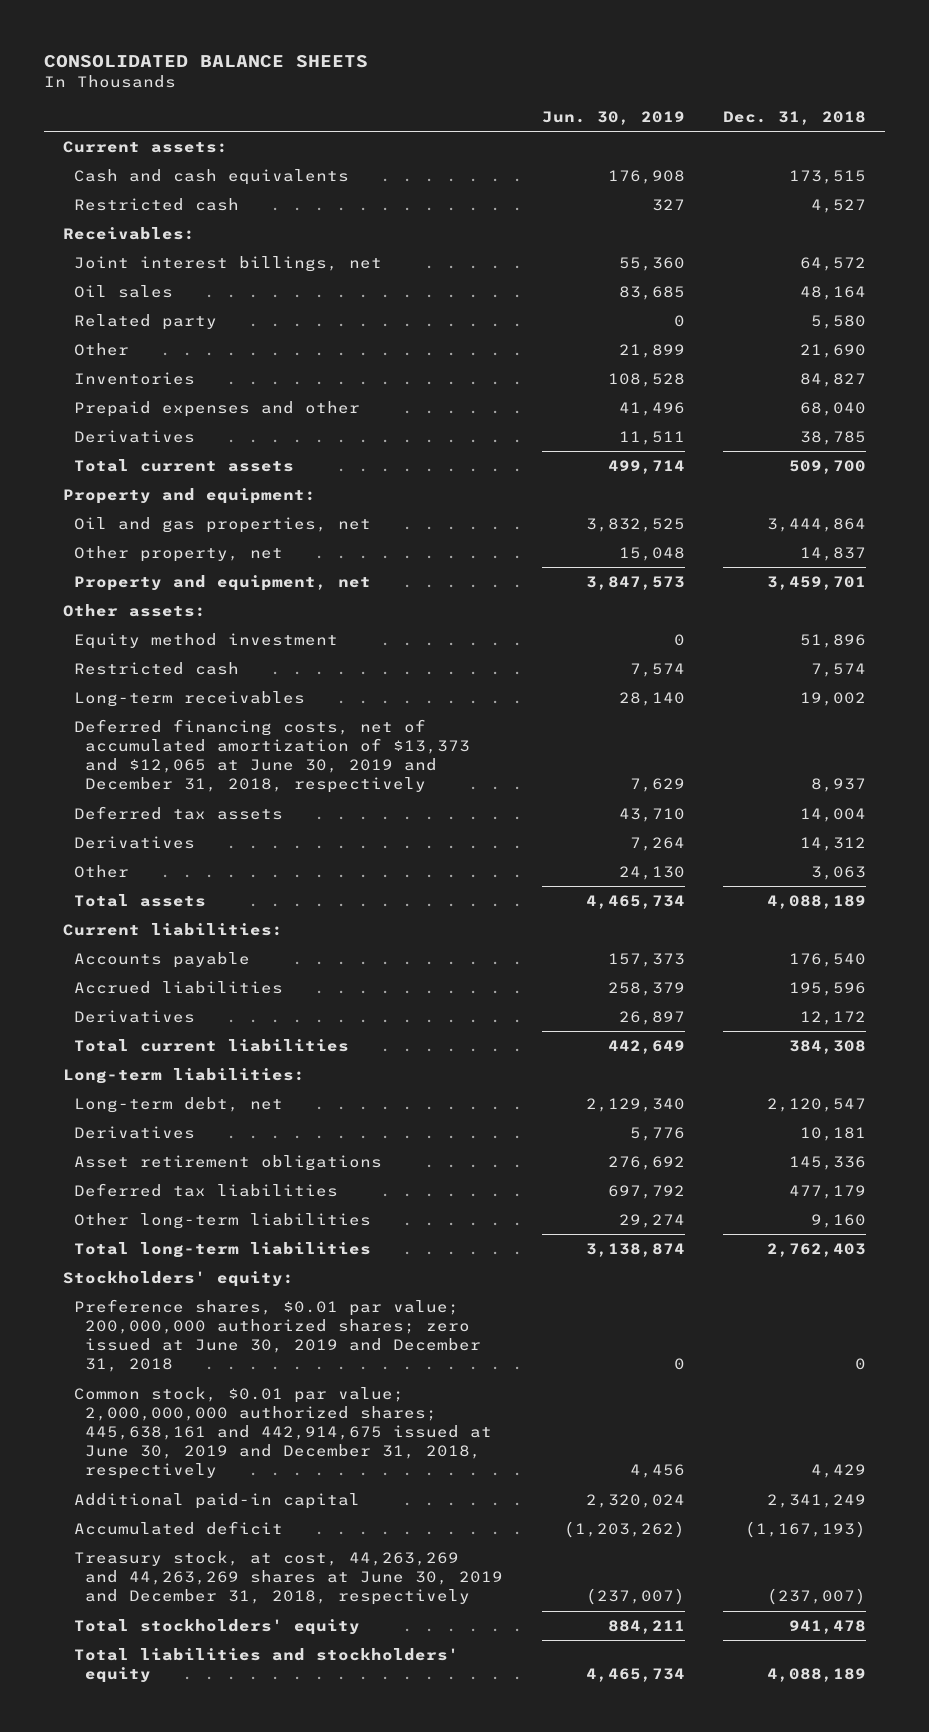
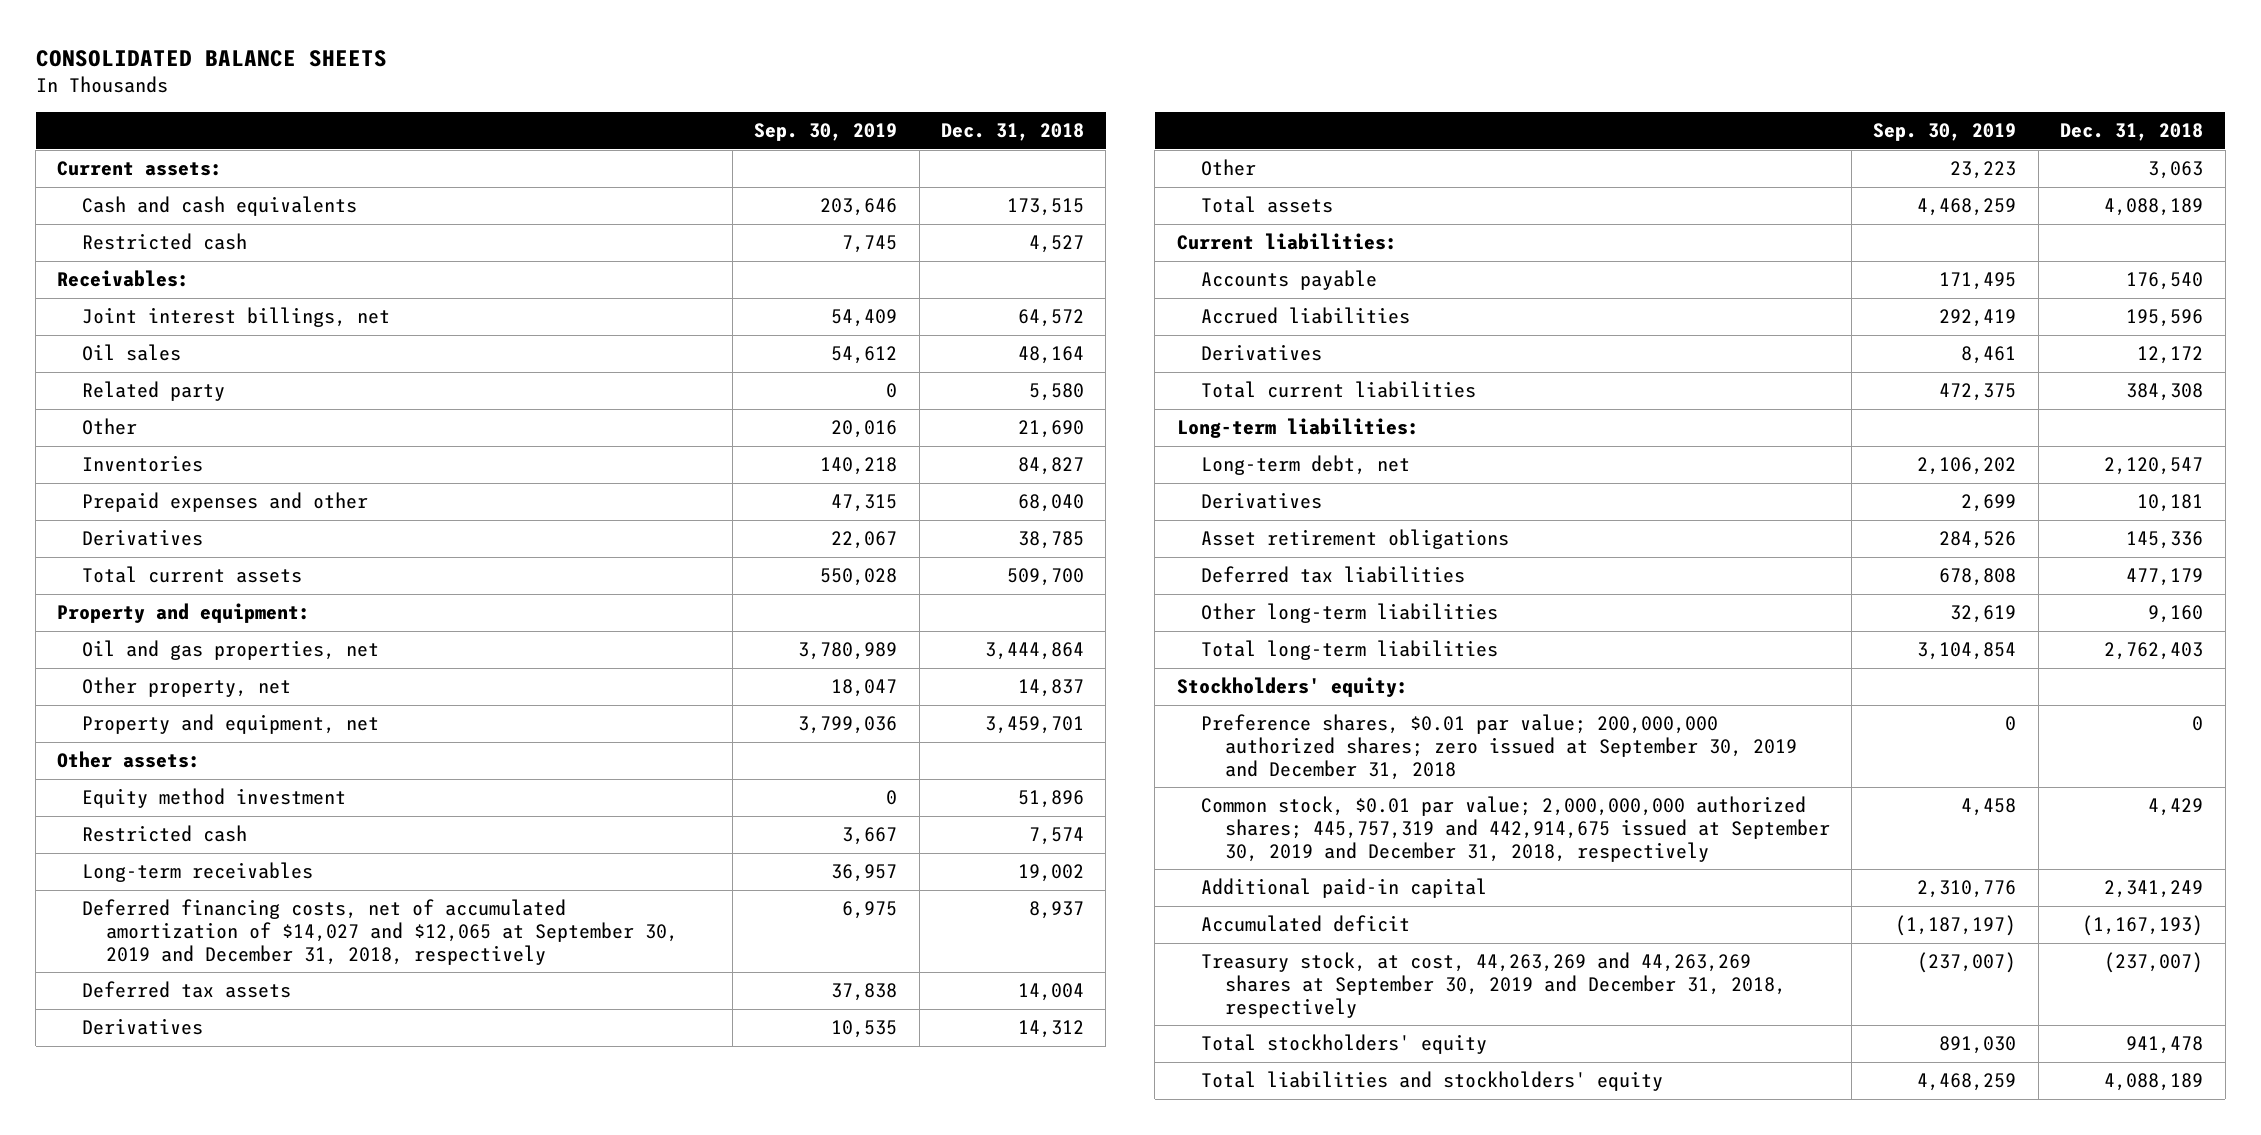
[541,110,685,125] Jun. 30, 2019 -> none
none -> [754,123,898,142] Sep. 30, 2019
[74,718,471,794] Deferred financing costs, net of accumulated amortization of $13,373 and $12,065 at June 30, 2019 and December 31, 2018, respectively -> [81,899,678,965] Deferred financing costs, net of accumulated amortization of $14,027 and $12,065 at September 30, 2019 and December 31, 2018, respectively
[74,1298,482,1373] Preference shares, $0.01 par value; 200,000,000 authorized shares; zero issued at June 30, 2019 and December 31, 2018 -> [1200,714,1797,780] Preference shares, $0.01 par value; 200,000,000 authorized shares; zero issued at September 30, 2019 and December 31, 2018
[74,1386,493,1480] Common stock, $0.01 par value; 2,000,000,000 authorized shares; 445,638,161 and 442,914,675 issued at June 30, 2019 and December 31, 2018, respectively -> [1200,796,1830,862] Common stock, $0.01 par value; 2,000,000,000 authorized shares; 445,757,319 and 442,914,675 issued at September 30, 2019 and December 31, 2018, respectively
[74,1550,504,1606] Treasury stock, at cost, 44,263,269 and 44,263,269 shares at June 30, 2019 and December 31, 2018, respectively -> [1200,952,1786,1018] Treasury stock, at cost, 44,263,269 and 44,263,269 shares at September 30, 2019 and December 31, 2018, respectively

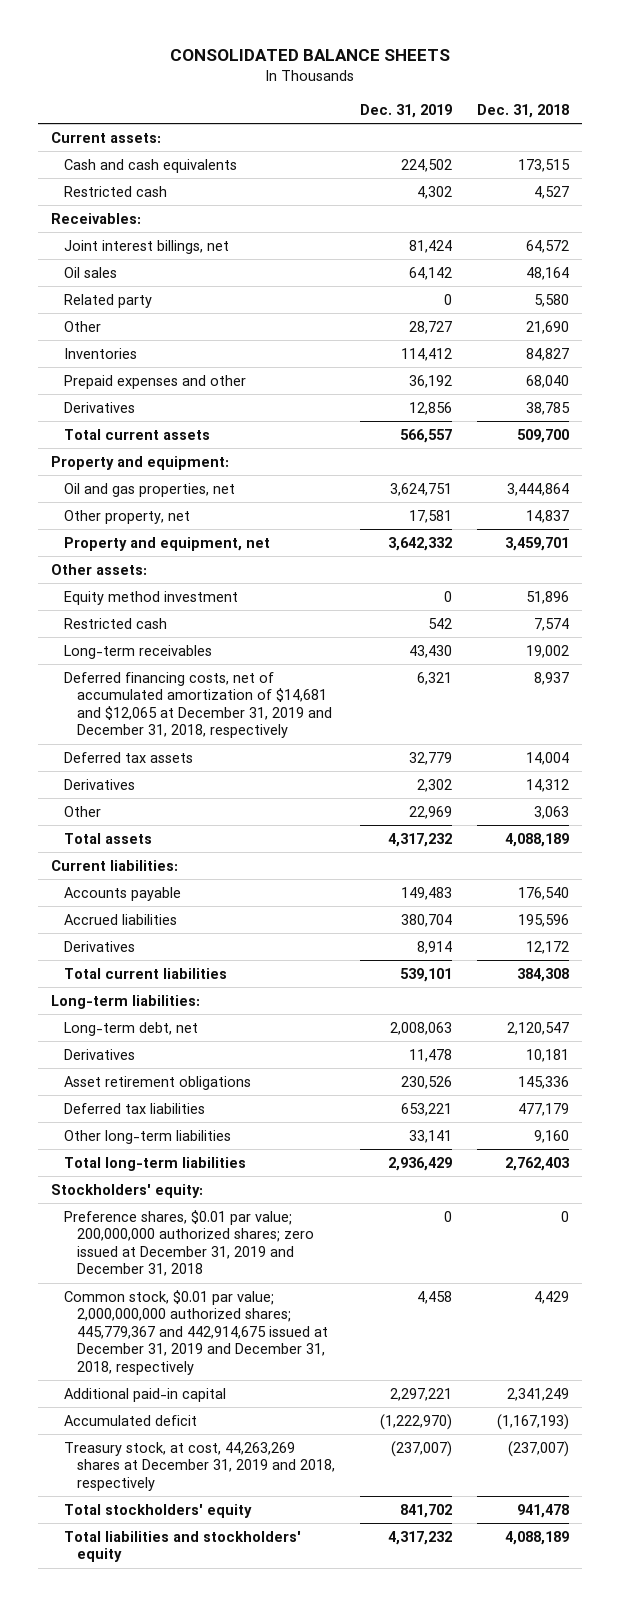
[754,123,898,142] Sep. 30, 2019 -> none
none -> [360,103,453,118] Dec. 31, 2019
[81,899,678,965] Deferred financing costs, net of accumulated amortization of $14,027 and $12,065 at September 30, 2019 and December 31, 2018, respectively -> [63,671,332,739] Deferred financing costs, net of accumulated amortization of $14,681 and $12,065 at December 31, 2019 and December 31, 2018, respectively
[1200,714,1797,780] Preference shares, $0.01 par value; 200,000,000 authorized shares; zero issued at September 30, 2019 and December 31, 2018 -> [63,1209,314,1277] Preference shares, $0.01 par value; 200,000,000 authorized shares; zero issued at December 31, 2019 and December 31, 2018
[1200,796,1830,862] Common stock, $0.01 par value; 2,000,000,000 authorized shares; 445,757,319 and 442,914,675 issued at September 30, 2019 and December 31, 2018, respectively -> [63,1289,328,1375] Common stock, $0.01 par value; 2,000,000,000 authorized shares; 445,779,367 and 442,914,675 issued at December 31, 2019 and December 31, 2018, respectively
[1200,952,1786,1018] Treasury stock, at cost, 44,263,269 and 44,263,269 shares at September 30, 2019 and December 31, 2018, respectively -> [63,1441,335,1491] Treasury stock, at cost, 44,263,269 shares at December 31, 2019 and 2018, respectively

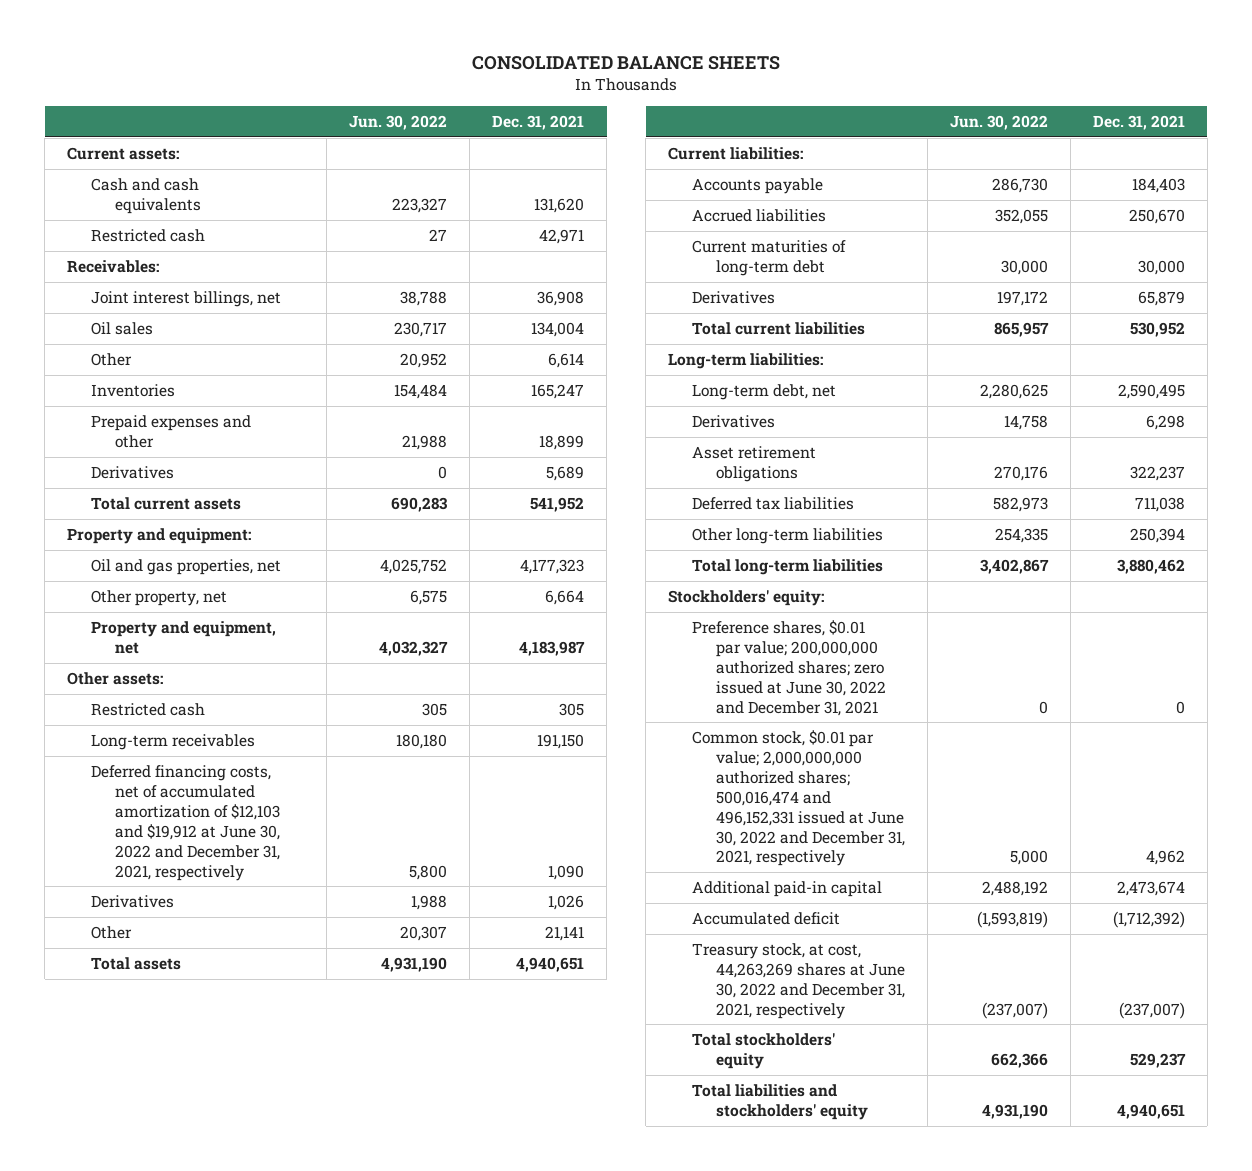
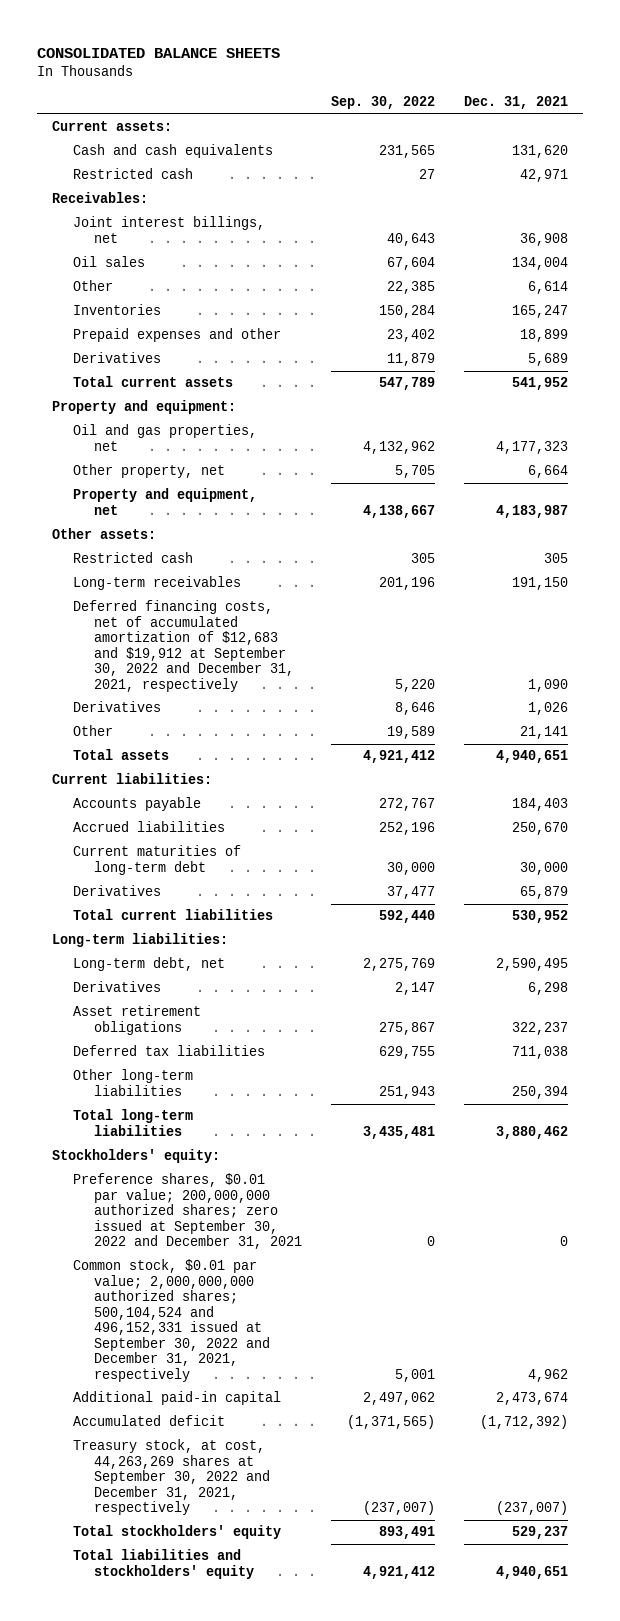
[349,115,448,131] Jun. 30, 2022 -> none
none -> [330,96,435,110] Sep. 30, 2022
[91,765,281,881] Deferred financing costs, net of accumulated amortization of $12,103 and $19,912 at June 30, 2022 and December 31, 2021, respectively -> [72,600,294,692] Deferred financing costs, net of accumulated amortization of $12,683 and $19,912 at September 30, 2022 and December 31, 2021, respectively
[692,620,886,716] Preference shares, $0.01 par value; 200,000,000 authorized shares; zero issued at June 30, 2022 and December 31, 2021 -> [72,1173,302,1250] Preference shares, $0.01 par value; 200,000,000 authorized shares; zero issued at September 30, 2022 and December 31, 2021
[692,730,905,867] Common stock, $0.01 par value; 2,000,000,000 authorized shares; 500,016,474 and 496,152,331 issued at June 30, 2022 and December 31, 2021, respectively -> [72,1259,270,1382] Common stock, $0.01 par value; 2,000,000,000 authorized shares; 500,104,524 and 496,152,331 issued at September 30, 2022 and December 31, 2021, respectively
[692,943,905,1019] Treasury stock, at cost, 44,263,269 shares at June 30, 2022 and December 31, 2021, respectively -> [72,1439,270,1516] Treasury stock, at cost, 44,263,269 shares at September 30, 2022 and December 31, 2021, respectively

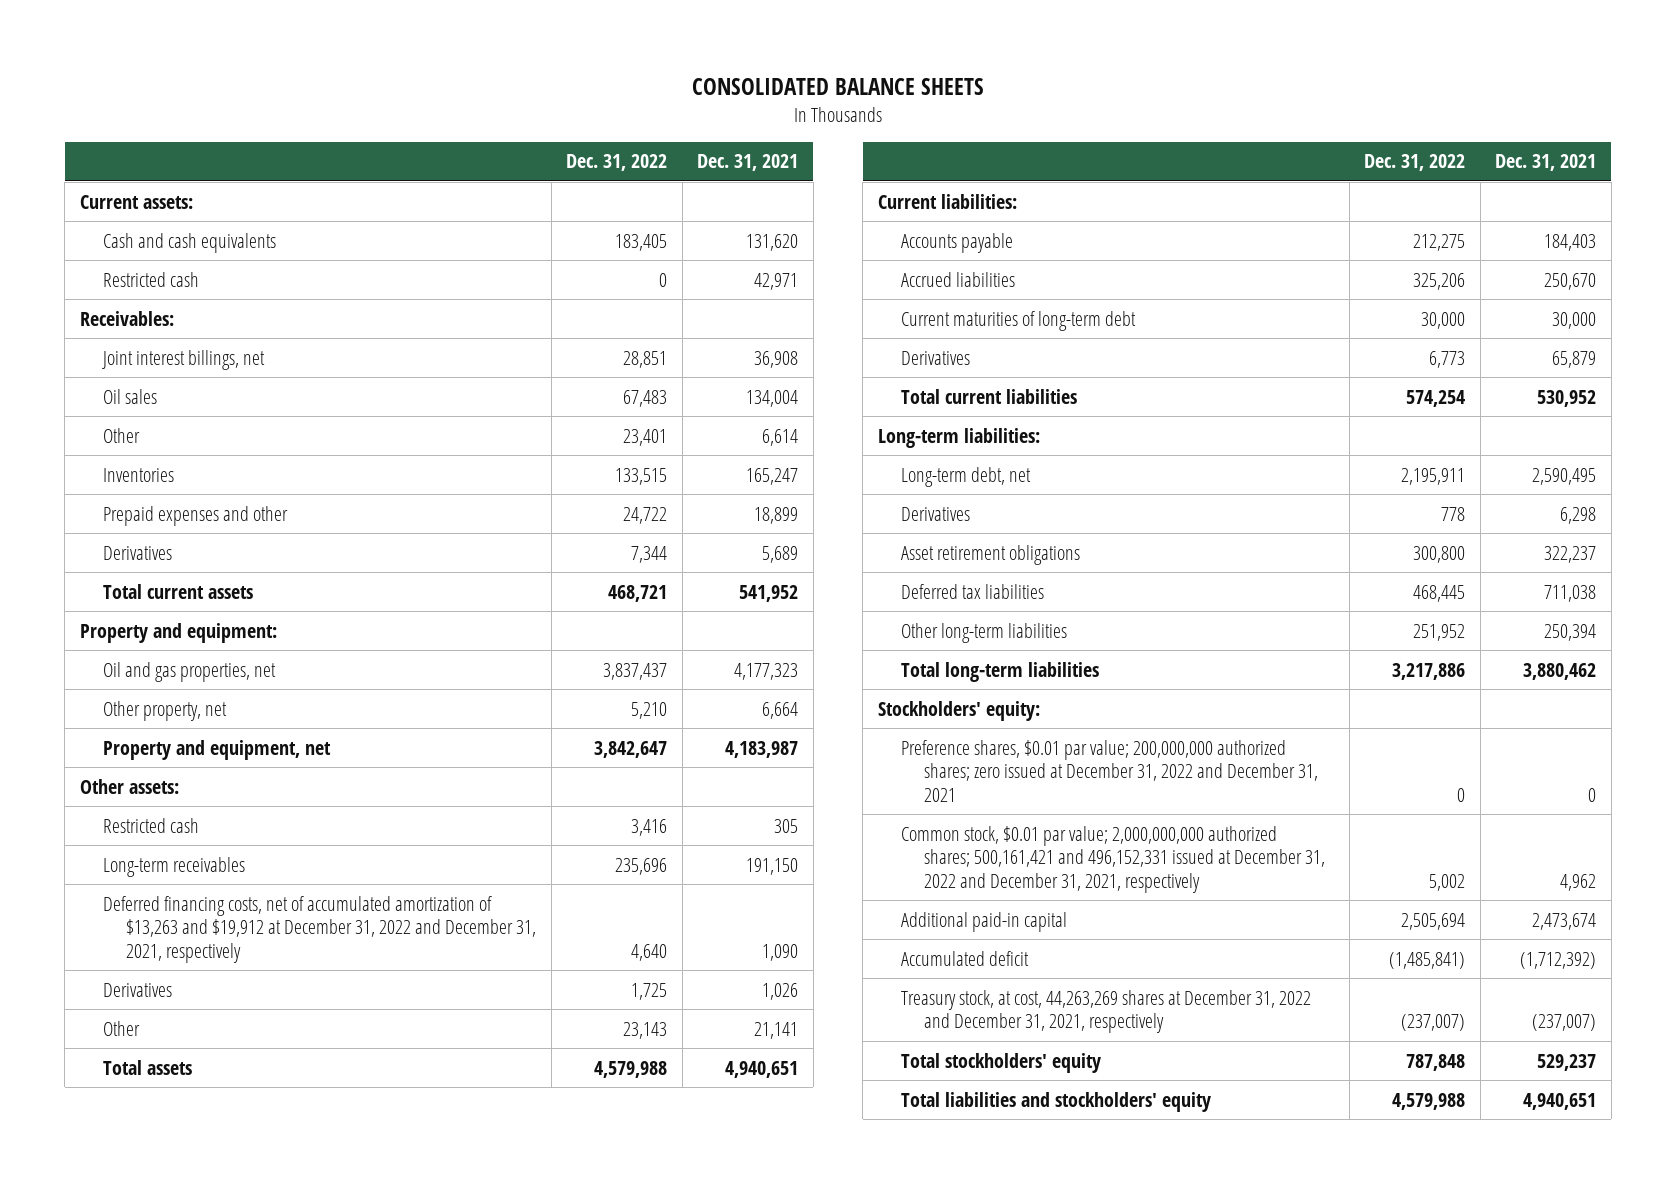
[330,96,435,110] Sep. 30, 2022 -> none
none -> [566,154,668,172] Dec. 31, 2022
[72,600,294,692] Deferred financing costs, net of accumulated amortization of $12,683 and $19,912 at September 30, 2022 and December 31, 2021, respectively -> [102,895,537,963] Deferred financing costs, net of accumulated amortization of $13,263 and $19,912 at December 31, 2022 and December 31, 2021, respectively
[72,1173,302,1250] Preference shares, $0.01 par value; 200,000,000 authorized shares; zero issued at September 30, 2022 and December 31, 2021 -> [900,739,1319,802] Preference shares, $0.01 par value; 200,000,000 authorized shares; zero issued at December 31, 2022 and December 31, 2021
[72,1259,270,1382] Common stock, $0.01 par value; 2,000,000,000 authorized shares; 500,104,524 and 496,152,331 issued at September 30, 2022 and December 31, 2021, respectively -> [900,825,1326,893] Common stock, $0.01 par value; 2,000,000,000 authorized shares; 500,161,421 and 496,152,331 issued at December 31, 2022 and December 31, 2021, respectively
[72,1439,270,1516] Treasury stock, at cost, 44,263,269 shares at September 30, 2022 and December 31, 2021, respectively -> [900,989,1311,1034] Treasury stock, at cost, 44,263,269 shares at December 31, 2022 and December 31, 2021, respectively

